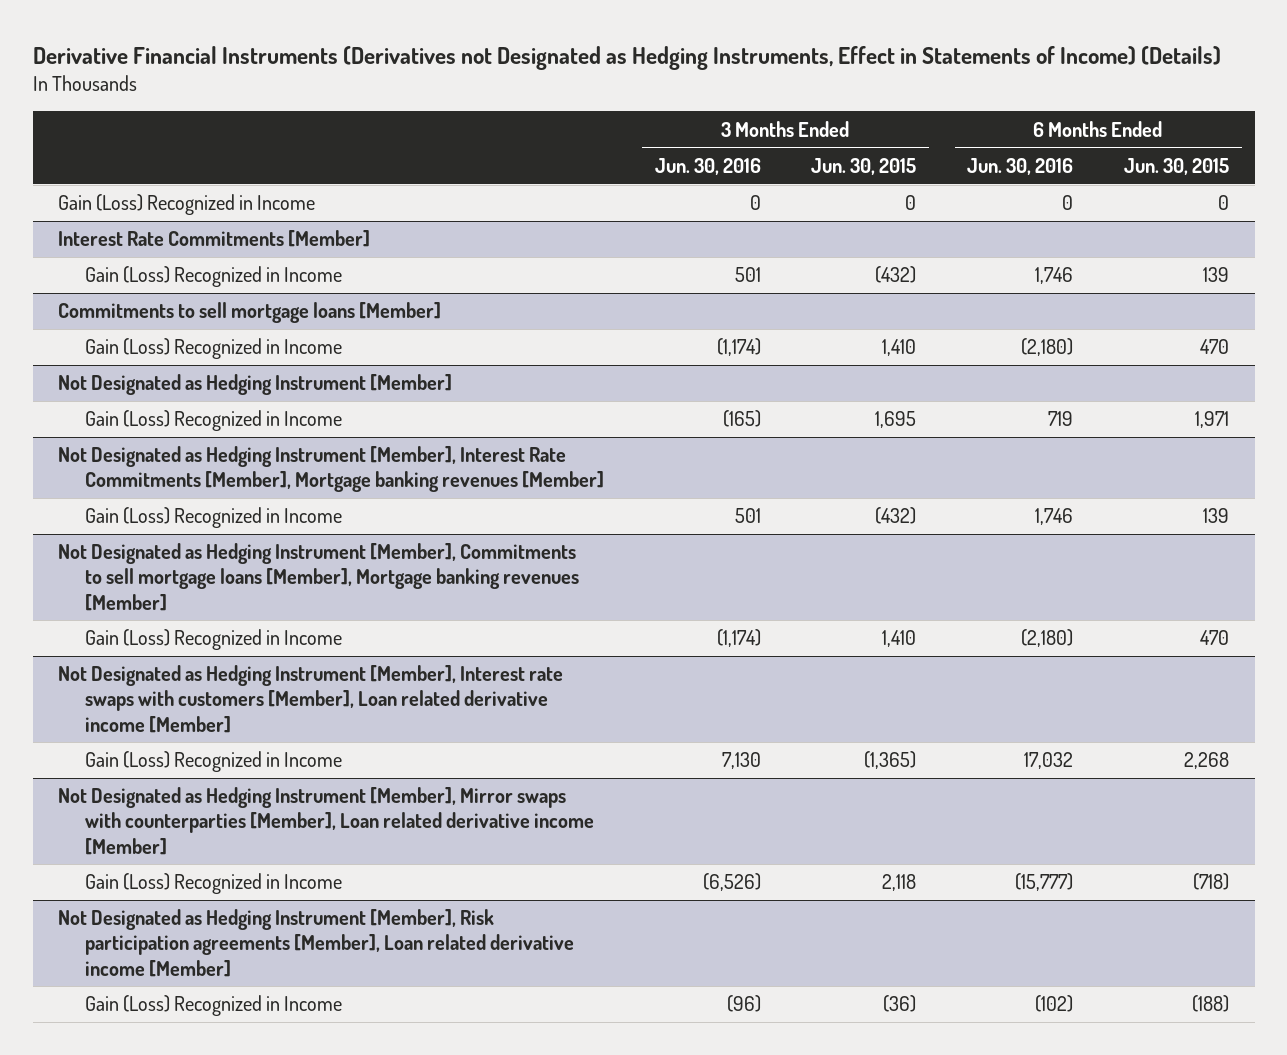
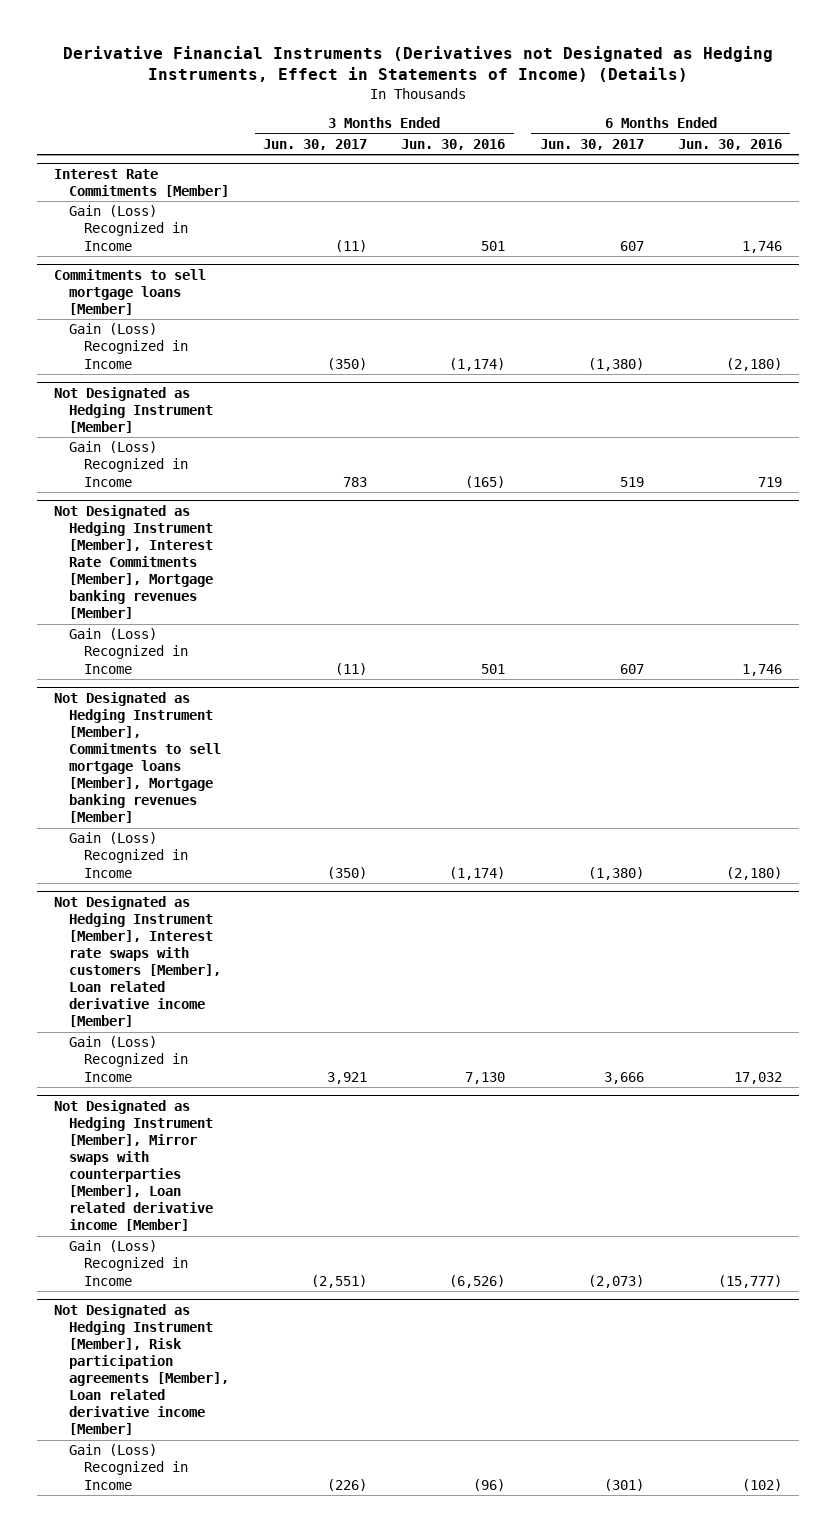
[811,157,917,175] Jun. 30, 2015 -> none
[1124,157,1230,175] Jun. 30, 2015 -> none
none -> [263,138,368,150] Jun. 30, 2017
none -> [539,138,644,150] Jun. 30, 2017
[58,194,316,216] Gain (Loss) Recognized in Income -> none

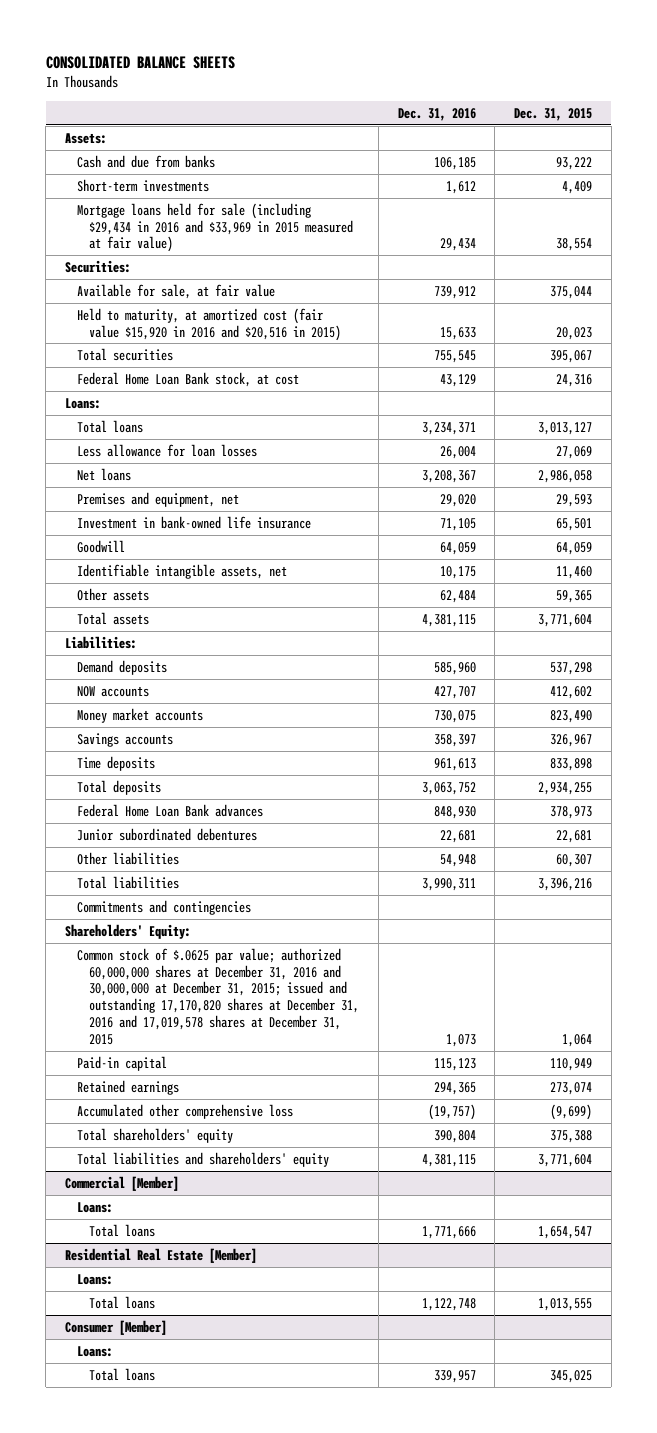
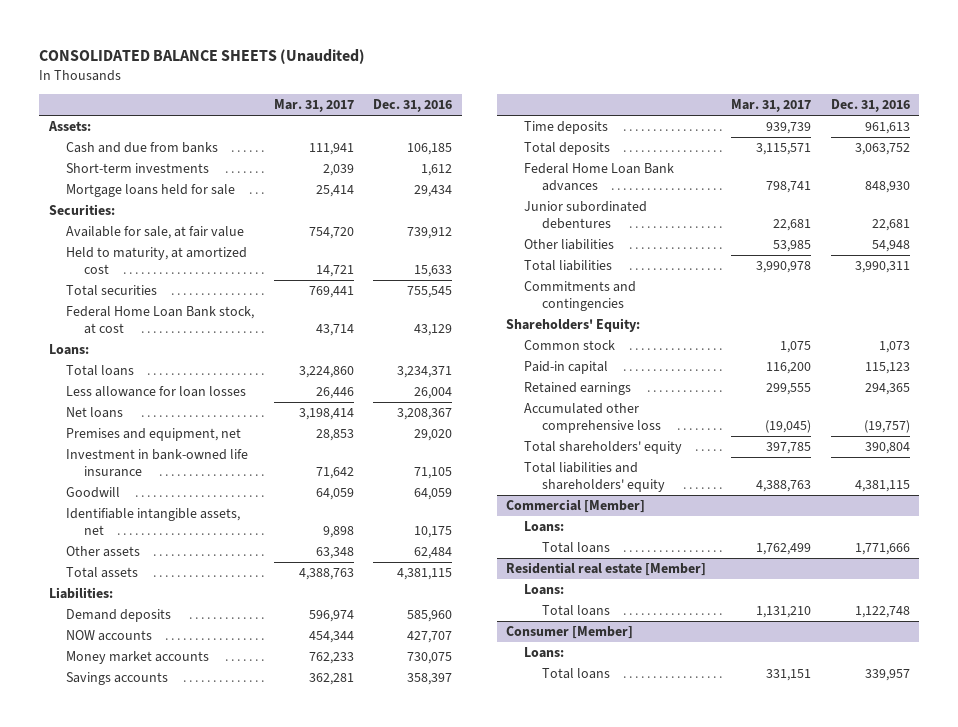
[45,55,235,69] CONSOLIDATED BALANCE SHEETS -> [39,48,366,64] CONSOLIDATED BALANCE SHEETS (Unaudited)
[514,107,593,121] Dec. 31, 2015 -> none
none -> [273,99,354,113] Mar. 31, 2017
[76,202,353,253] Mortgage loans held for sale (including $29,434 in 2016 and $33,969 in 2015 measured at fair value) -> [66,184,236,198] Mortgage loans held for sale
[76,307,341,341] Held to maturity, at amortized cost (fair value $15,920 in 2016 and $20,516 in 2015) -> [66,247,248,275] Held to maturity, at amortized cost
[76,947,359,1045] Common stock of $.0625 par value; authorized 60,000,000 shares at December 31, 2016 and 30,000,000 at December 31, 2015; issued and outstanding 17,170,820 shares at December 31, 2016 and 17,019,578 shares at December 31, 2015 -> [523,340,615,351] Common stock
[65,1247,258,1263] Residential Real Estate [Member] -> [506,562,707,577] Residential real estate [Member]

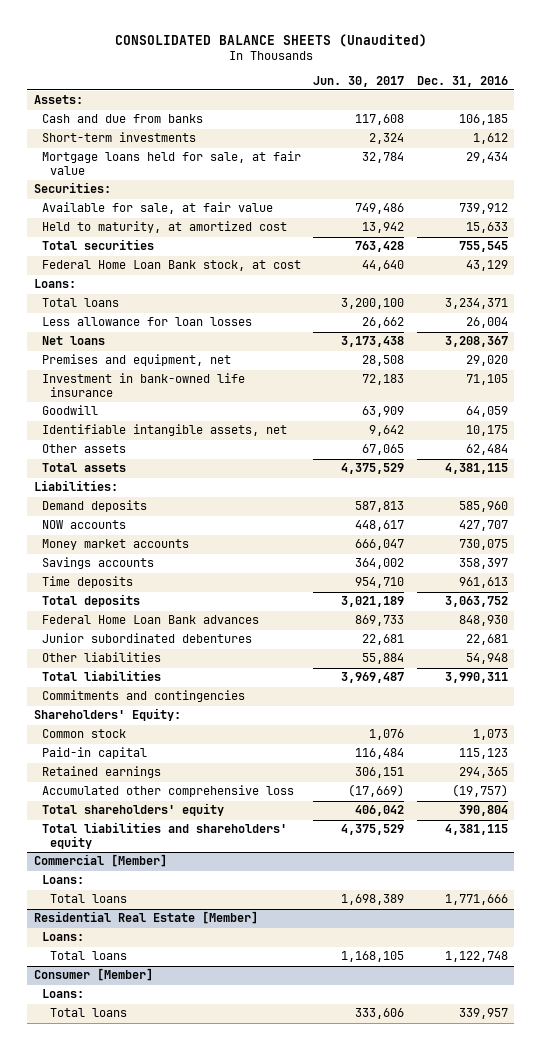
[273,99,354,113] Mar. 31, 2017 -> none
none -> [313,75,405,87] Jun. 30, 2017
[66,184,236,198] Mortgage loans held for sale -> [41,151,301,176] Mortgage loans held for sale, at fair value
[506,562,707,577] Residential real estate [Member] -> [33,911,258,925] Residential Real Estate [Member]

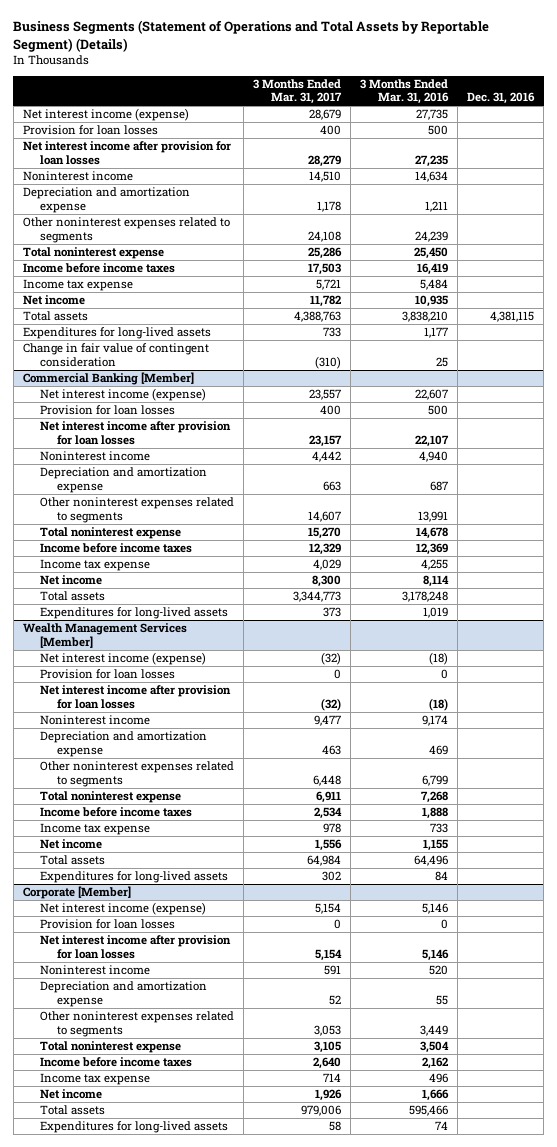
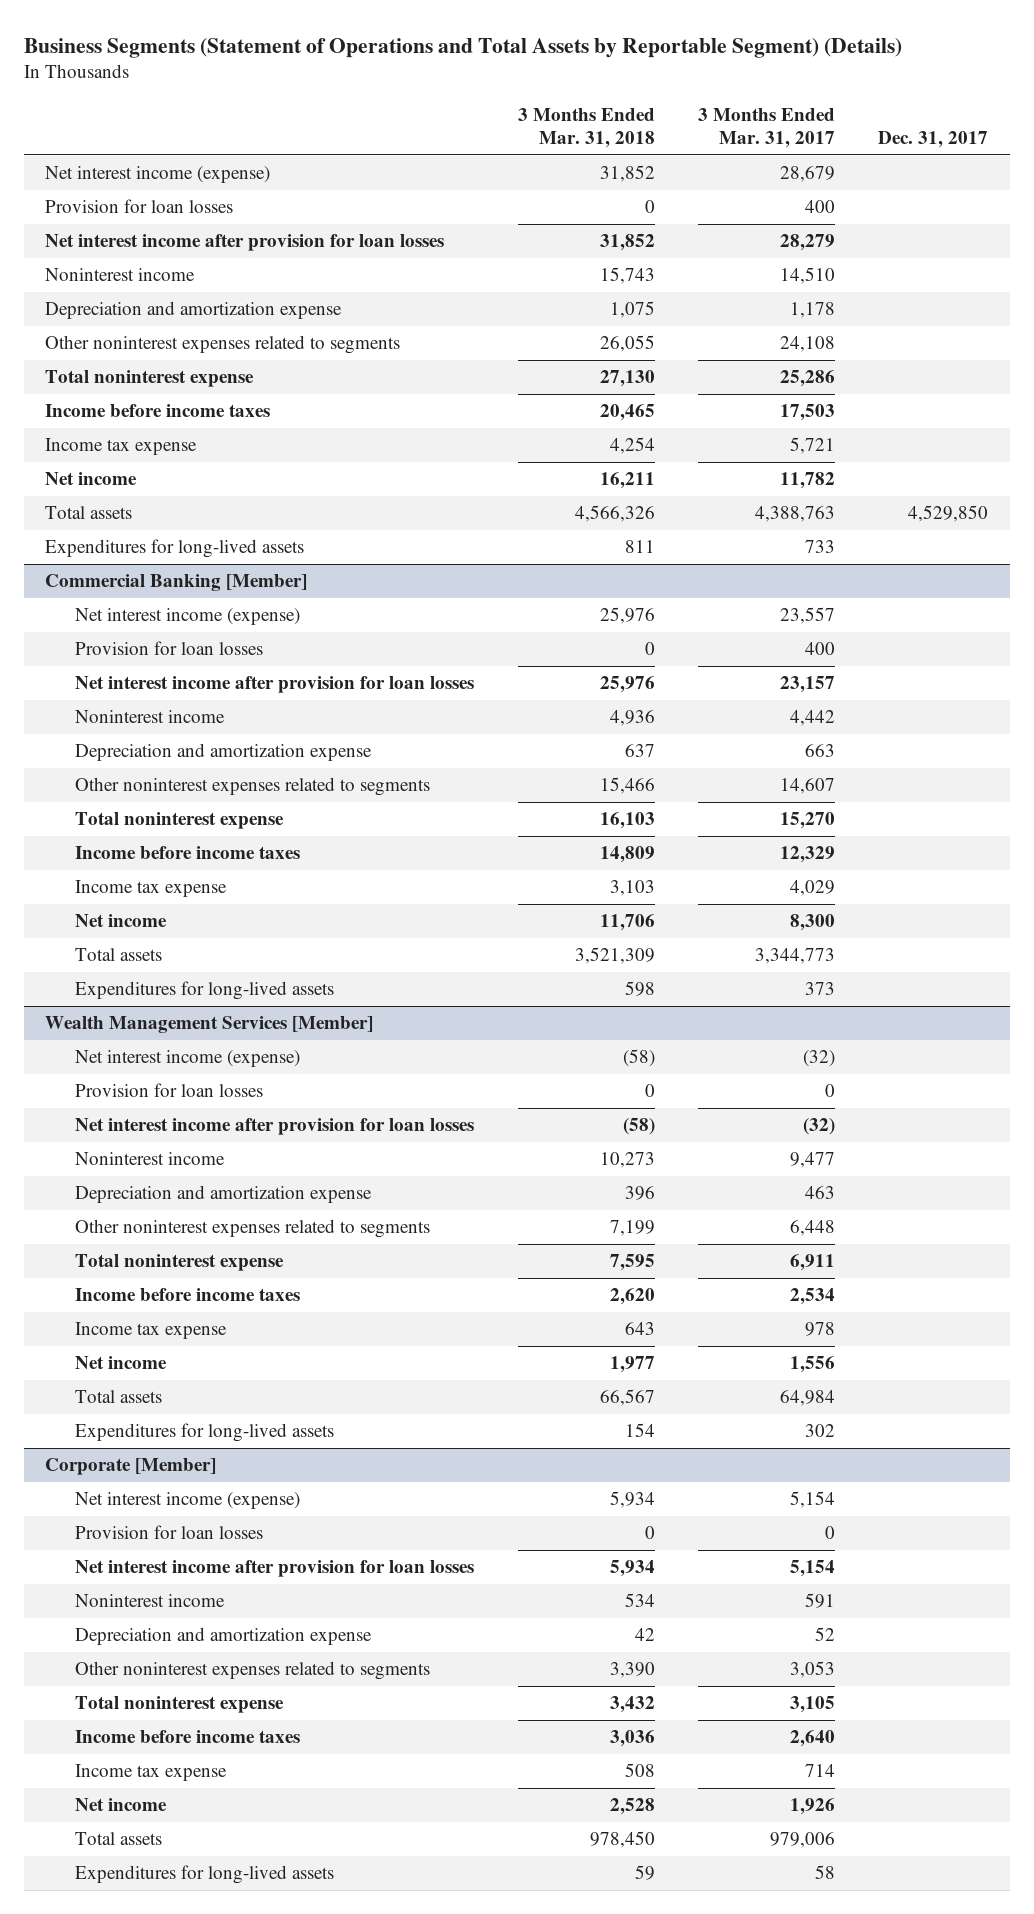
[360,78,450,105] 3 Months Ended Mar. 31, 2016 -> none
[467,92,536,105] Dec. 31, 2016 -> none
none -> [517,107,655,148] 3 Months Ended Mar. 31, 2018
none -> [878,130,989,148] Dec. 31, 2017
[22,343,209,367] Change in fair value of contingent consideration -> none

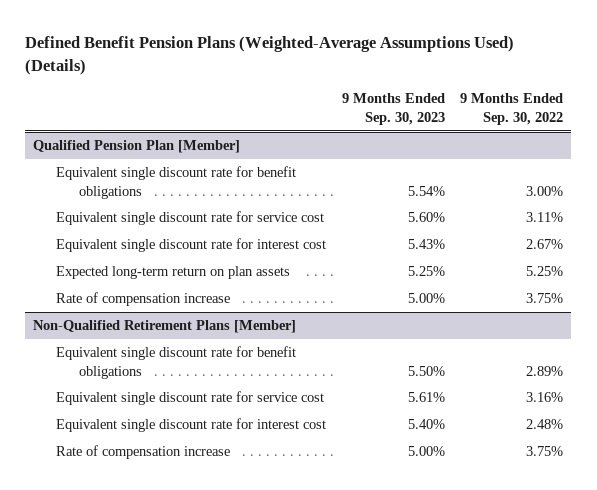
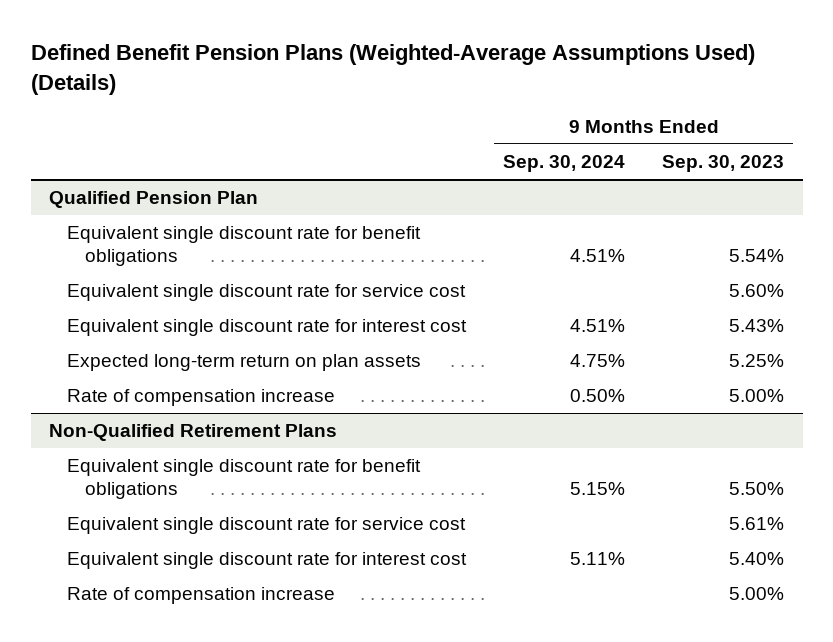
[460,93,564,125] 9 Months Ended Sep. 30, 2022 -> none
none -> [503,154,626,172] Sep. 30, 2024
[33,140,241,154] Qualified Pension Plan [Member] -> [49,191,259,209] Qualified Pension Plan
[33,320,297,334] Non-Qualified Retirement Plans [Member] -> [49,424,338,442] Non-Qualified Retirement Plans

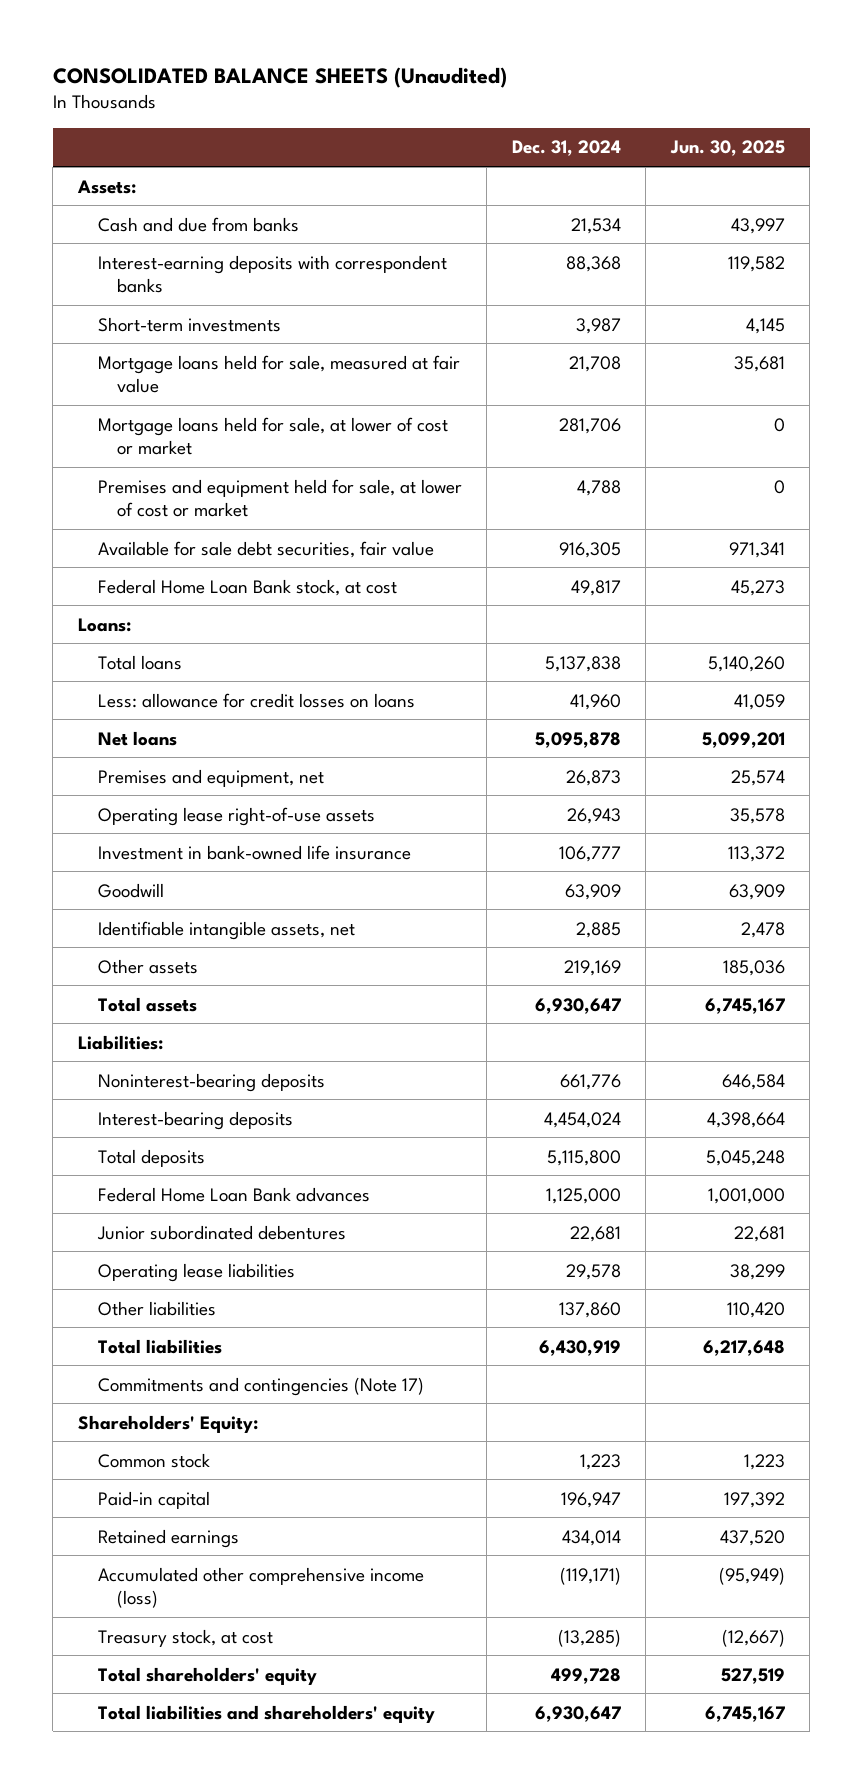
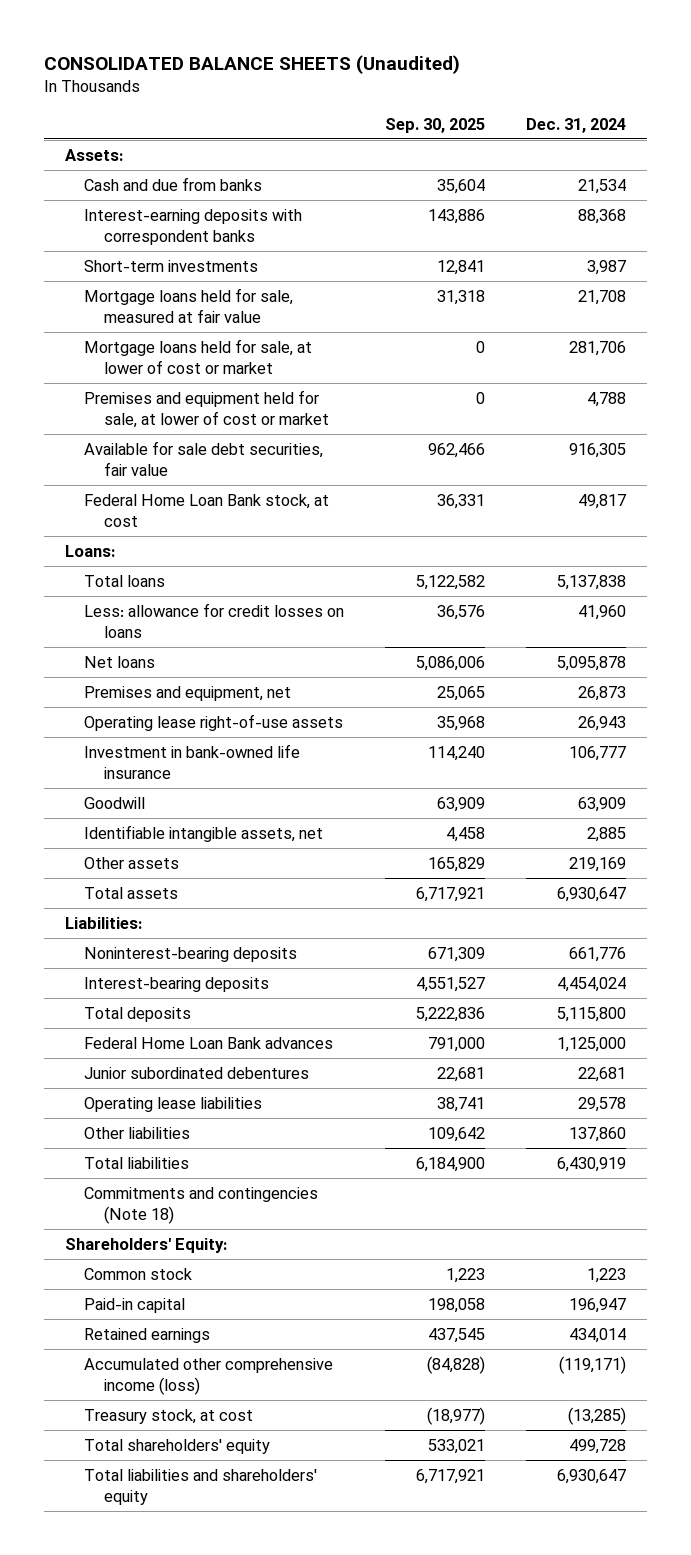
[669,140,785,157] Jun. 30, 2025 -> none
none -> [385,117,486,133] Sep. 30, 2025
[97,1376,424,1396] Commitments and contingencies (Note 17) -> [84,1186,319,1225] Commitments and contingencies (Note 18)

